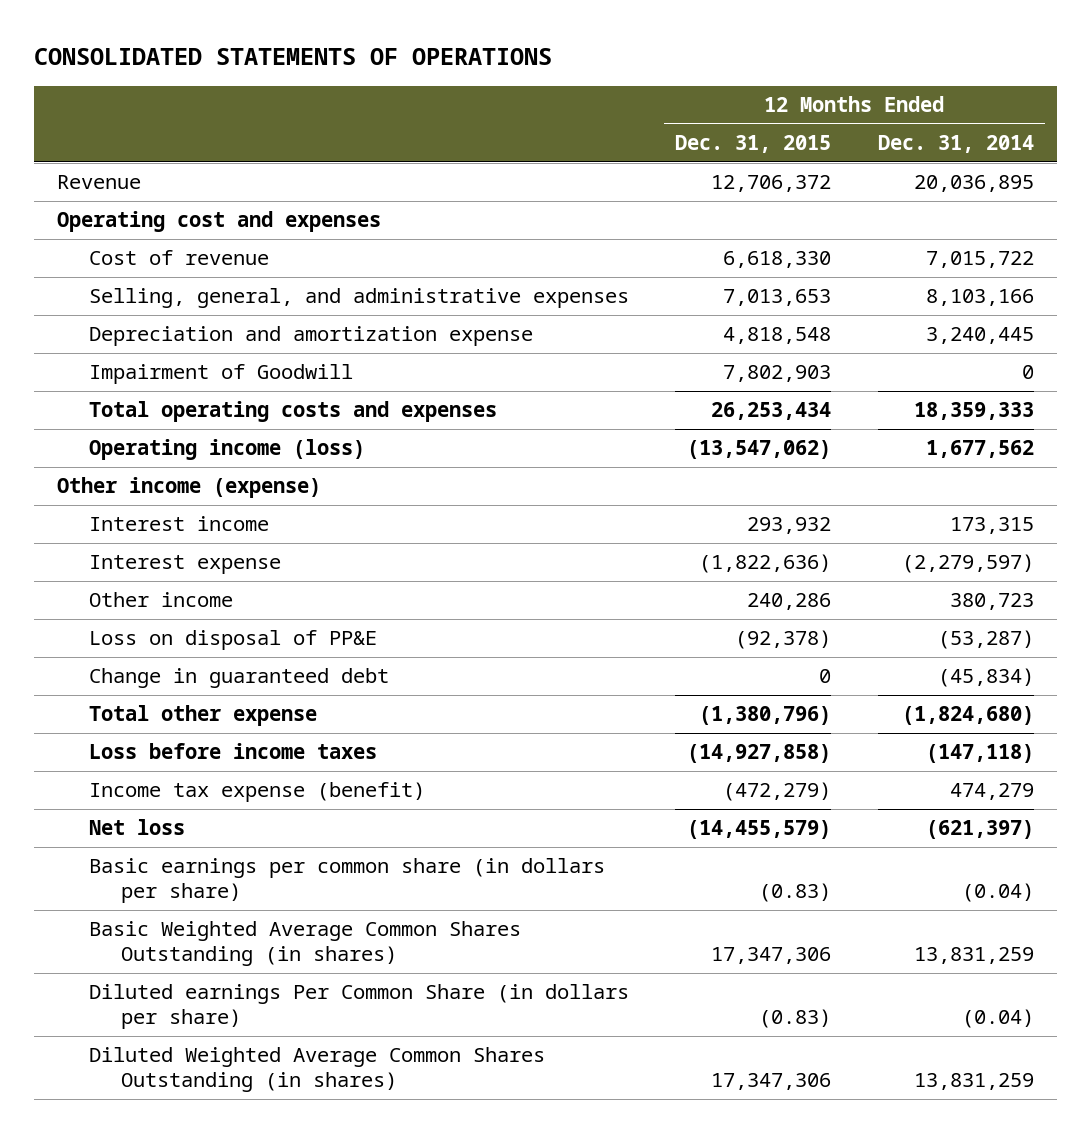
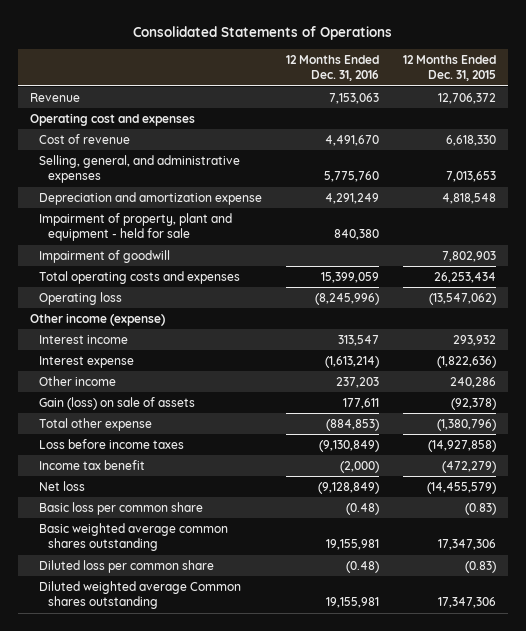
[33,48,552,66] CONSOLIDATED STATEMENTS OF OPERATIONS -> [133,25,393,40] Consolidated Statements of Operations
[877,135,1034,154] Dec. 31, 2014 -> none
none -> [285,54,379,82] 12 Months Ended Dec. 31, 2016
none -> [38,212,232,242] Impairment of property, plant and equipment - held for sale
[88,364,353,385] Impairment of Goodwill -> [38,249,170,263] Impairment of goodwill
[88,439,365,461] Operating income (loss) -> [38,291,122,305] Operating loss
[88,668,389,689] Change in guaranteed debt -> none
[88,630,377,651] Loss on disposal of PP&E -> [38,396,195,410] Gain (loss) on sale of assets
[88,782,425,803] Income tax expense (benefit) -> [38,459,145,470] Income tax benefit
[88,858,605,904] Basic earnings per common share (in dollars per share) -> [38,501,203,515] Basic loss per common share
[88,921,521,967] Basic Weighted Average Common Shares Outstanding (in shares) -> [38,522,228,552] Basic weighted average common shares outstanding
[88,984,629,1030] Diluted earnings Per Common Share (in dollars per share) -> [38,559,214,573] Diluted loss per common share
[88,1047,545,1093] Diluted Weighted Average Common Shares Outstanding (in shares) -> [38,580,241,610] Diluted weighted average Common shares outstanding

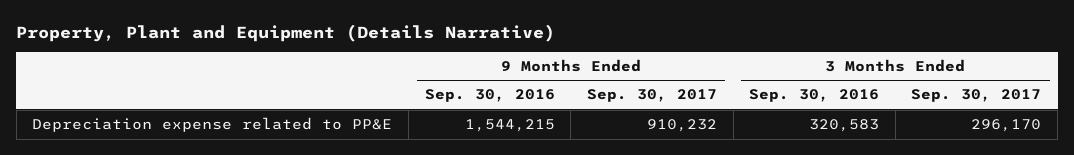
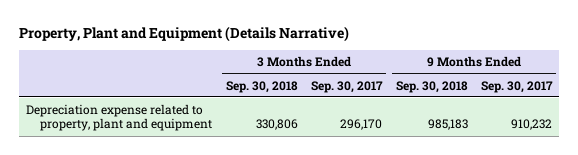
[424,89,555,103] Sep. 30, 2016 -> none
[749,89,880,103] Sep. 30, 2016 -> none
none -> [225,80,298,93] Sep. 30, 2018
none -> [395,80,468,93] Sep. 30, 2018
[32,117,393,133] Depreciation expense related to PP&E -> [25,104,213,132] Depreciation expense related to property, plant and equipment

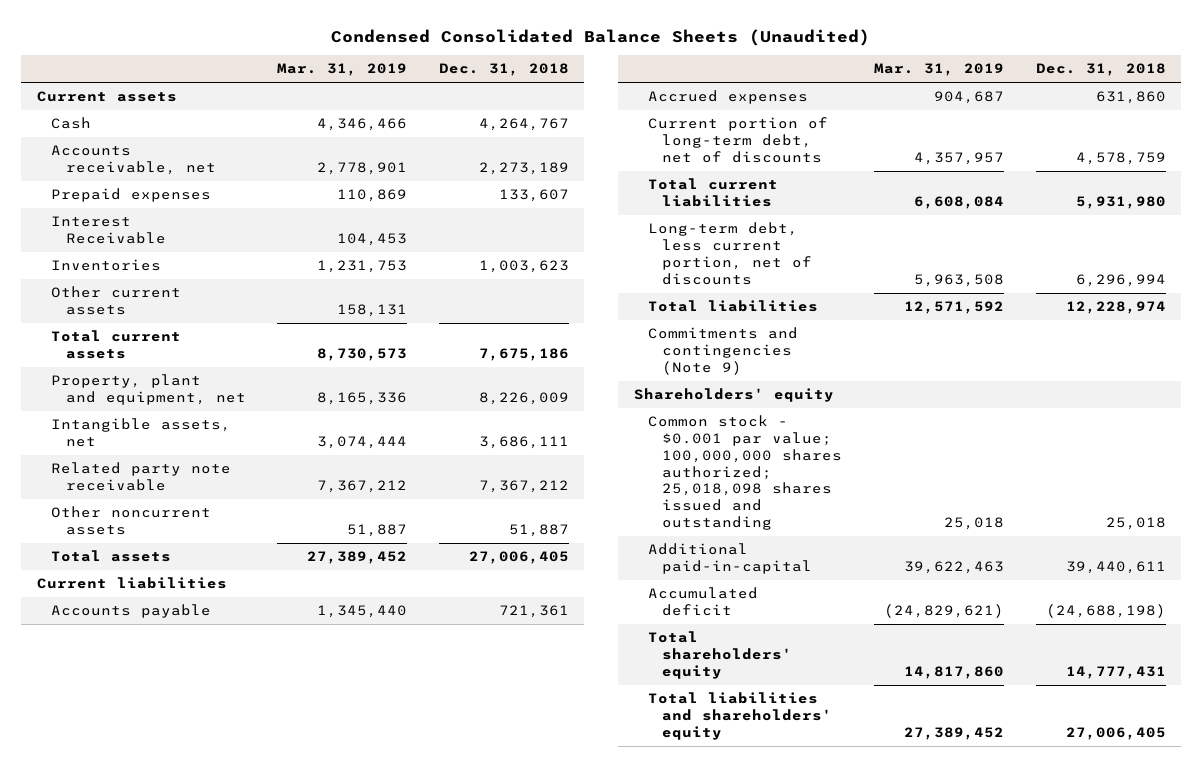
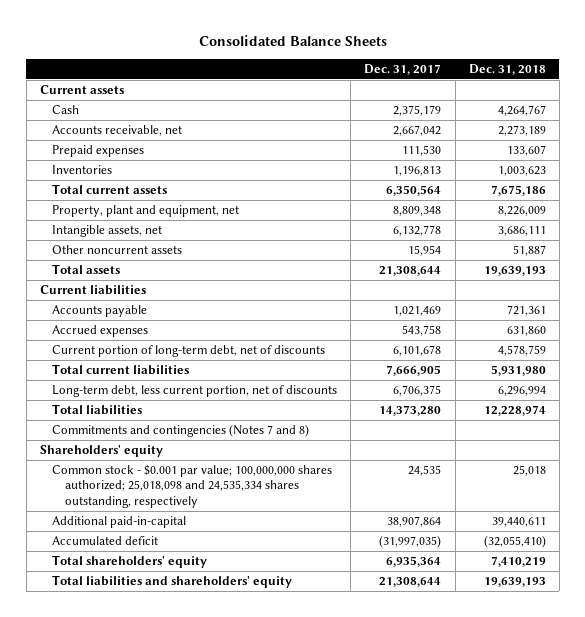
[331,28,871,46] Condensed Consolidated Balance Sheets (Unaudited) -> [198,35,387,47] Consolidated Balance Sheets
[277,63,408,77] Mar. 31, 2019 -> none
none -> [364,64,442,76] Dec. 31, 2017
[51,216,166,245] Interest Receivable -> none
[51,286,182,316] Other current assets -> none
[51,462,232,492] Related party note receivable -> none
[468,551,569,565] 27,006,405 -> [483,266,546,277] 19,639,193
[647,327,798,375] Commitments and contingencies (Note 9) -> [52,424,310,438] Commitments and contingencies (Notes 7 and 8)
[647,415,843,530] Common stock - $0.001 par value; 100,000,000 shares authorized; 25,018,098 shares issued and outstanding -> [52,465,333,508] Common stock - $0.001 par value; 100,000,000 shares authorized; 25,018,098 and 24,535,334 shares outstanding, respectively
[1045,604,1166,619] (24,688,198) -> [483,535,546,549] (32,055,410)
[1065,665,1166,679] 14,777,431 -> [490,556,546,568] 7,410,219
[1065,726,1166,740] 27,006,405 -> [483,577,546,588] 19,639,193

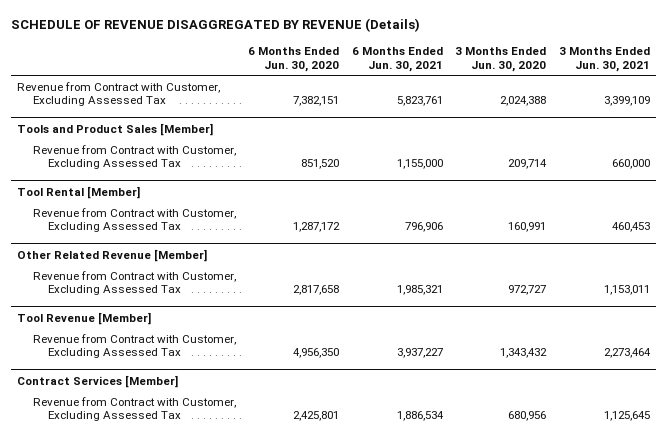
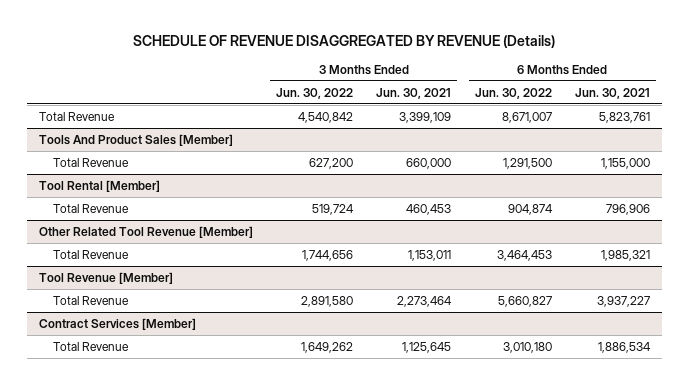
[248,47,340,72] 6 Months Ended Jun. 30, 2020 -> none
[455,47,547,72] 3 Months Ended Jun. 30, 2020 -> none
none -> [275,87,353,99] Jun. 30, 2022
none -> [474,87,552,99] Jun. 30, 2022
[17,81,221,107] Revenue from Contract with Customer, Excluding Assessed Tax -> [38,111,115,121] Total Revenue
[17,122,214,136] Tools and Product Sales [Member] -> [38,133,233,146] Tools And Product Sales [Member]
[32,144,236,170] Revenue from Contract with Customer, Excluding Assessed Tax -> [52,157,129,167] Total Revenue
[32,207,236,233] Revenue from Contract with Customer, Excluding Assessed Tax -> [52,203,129,213] Total Revenue
[17,248,208,262] Other Related Revenue [Member] -> [38,225,253,238] Other Related Tool Revenue [Member]
[32,270,236,296] Revenue from Contract with Customer, Excluding Assessed Tax -> [52,249,129,259] Total Revenue
[32,333,236,359] Revenue from Contract with Customer, Excluding Assessed Tax -> [52,295,129,305] Total Revenue
[32,396,236,422] Revenue from Contract with Customer, Excluding Assessed Tax -> [52,341,129,351] Total Revenue

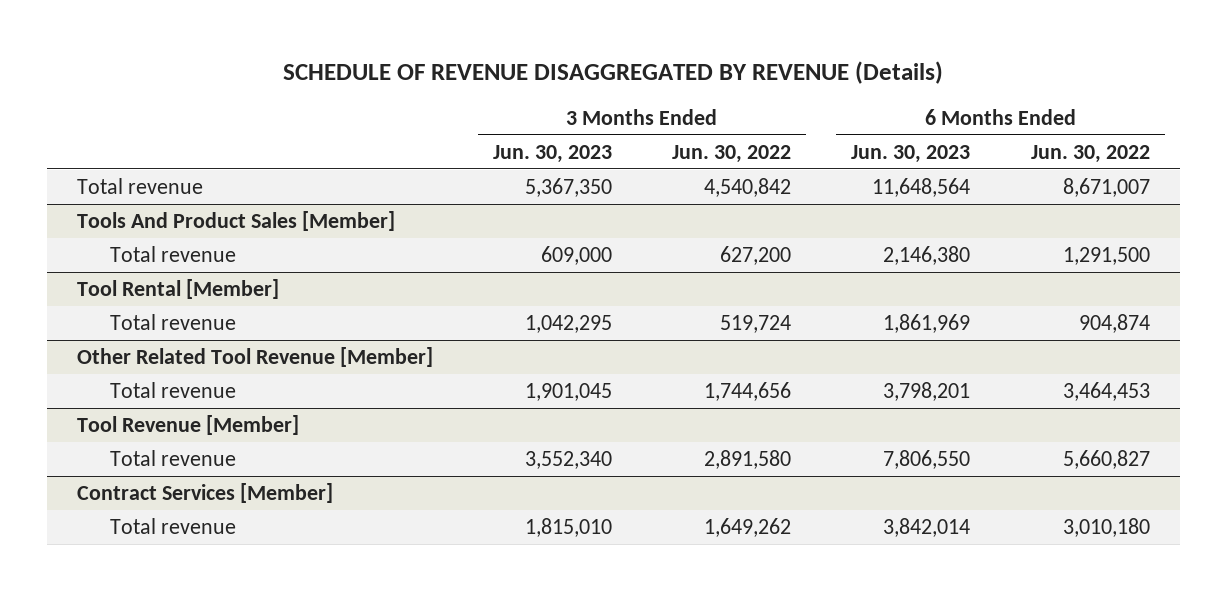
[376,87,452,99] Jun. 30, 2021 -> none
[574,87,650,99] Jun. 30, 2021 -> none
none -> [492,144,612,163] Jun. 30, 2023
none -> [851,144,971,163] Jun. 30, 2023
[38,111,115,121] Total Revenue -> [76,177,203,194] Total revenue
[52,157,129,167] Total Revenue -> [110,245,237,262] Total revenue
[52,203,129,213] Total Revenue -> [110,313,237,330] Total revenue
[52,249,129,259] Total Revenue -> [110,381,237,398] Total revenue
[52,295,129,305] Total Revenue -> [110,449,237,466] Total revenue
[52,341,129,351] Total Revenue -> [110,517,237,534] Total revenue

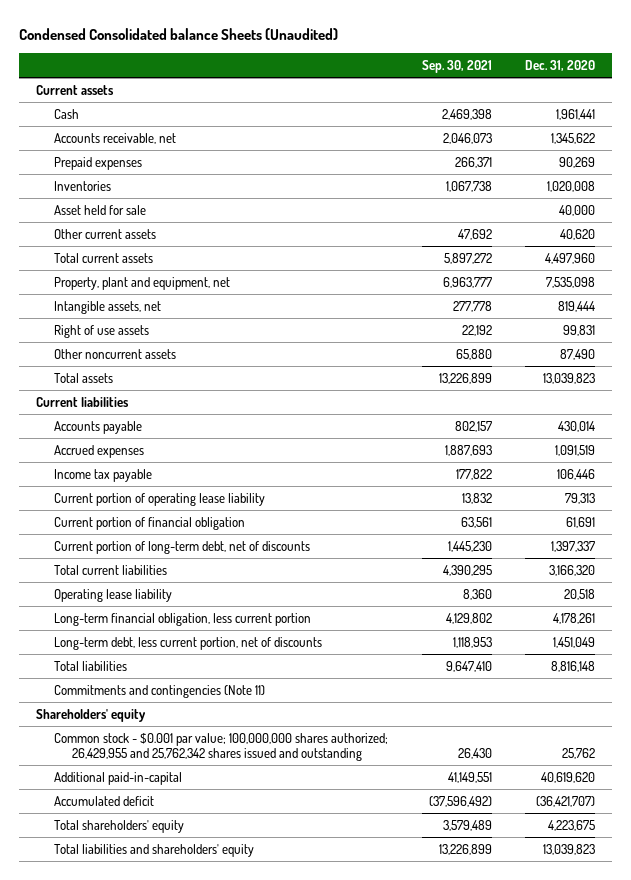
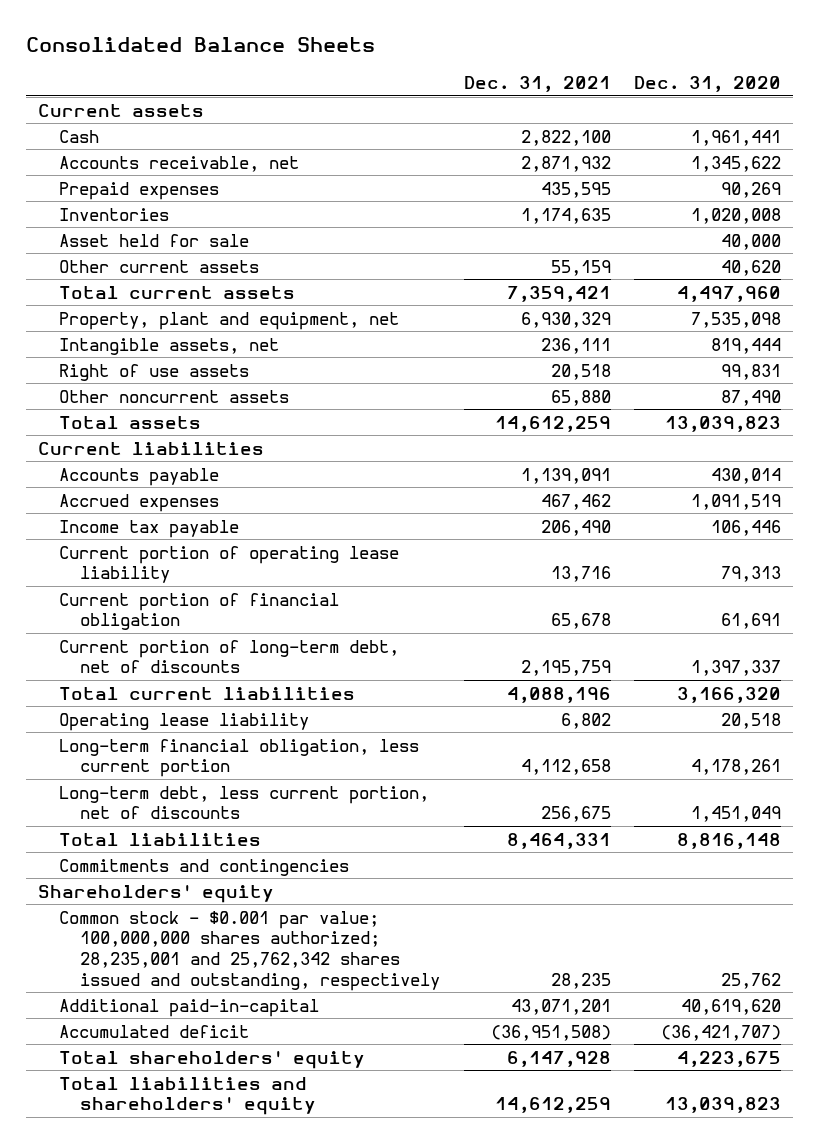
[19,28,339,41] Condensed Consolidated balance Sheets (Unaudited) -> [26,37,376,53] Consolidated Balance Sheets
[421,60,492,74] Sep. 30, 2021 -> none
none -> [463,75,611,92] Dec. 31, 2021
[54,684,266,698] Commitments and contingencies (Note 11) -> [58,858,349,876] Commitments and contingencies
[54,732,389,762] Common stock - $0.001 par value; 100,000,000 shares authorized; 26,429,955 and 25,762,342 shares issued and outstanding -> [58,910,440,991] Common stock - $0.001 par value; 100,000,000 shares authorized; 28,235,001 and 25,762,342 shares issued and outstanding, respectively

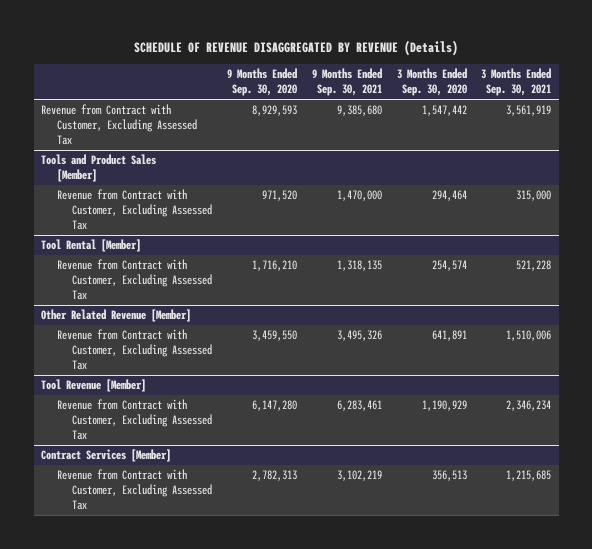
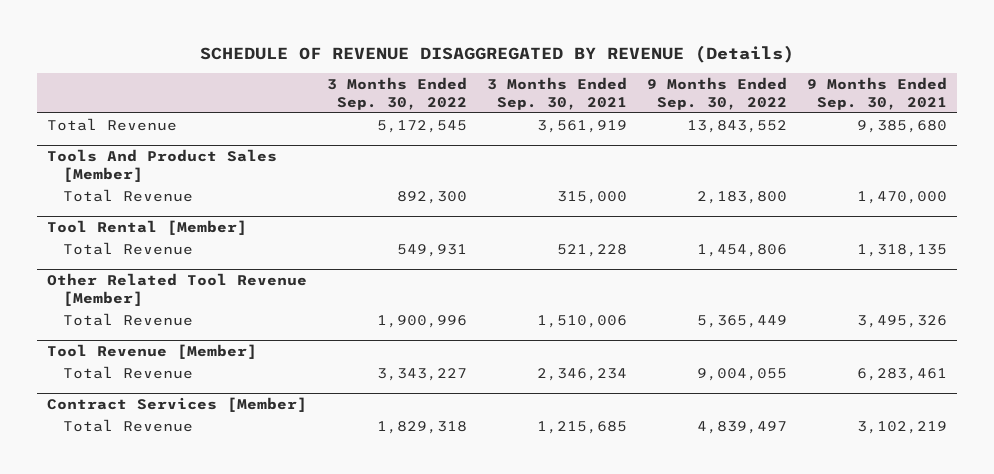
[227,68,298,97] 9 Months Ended Sep. 30, 2020 -> none
[396,68,467,97] 3 Months Ended Sep. 30, 2020 -> none
none -> [327,76,468,110] 3 Months Ended Sep. 30, 2022
none -> [647,76,788,110] 9 Months Ended Sep. 30, 2022
[41,104,197,146] Revenue from Contract with Customer, Excluding Assessed Tax -> [47,117,178,131] Total Revenue
[41,154,157,183] Tools and Product Sales [Member] -> [47,148,278,182] Tools And Product Sales [Member]
[56,189,213,231] Revenue from Contract with Customer, Excluding Assessed Tax -> [62,188,193,202] Total Revenue
[56,259,213,301] Revenue from Contract with Customer, Excluding Assessed Tax -> [62,241,193,255] Total Revenue
[41,309,192,323] Other Related Revenue [Member] -> [47,272,308,306] Other Related Tool Revenue [Member]
[56,329,213,371] Revenue from Contract with Customer, Excluding Assessed Tax -> [62,312,193,326] Total Revenue
[56,399,213,441] Revenue from Contract with Customer, Excluding Assessed Tax -> [62,365,193,379] Total Revenue
[56,469,213,511] Revenue from Contract with Customer, Excluding Assessed Tax -> [62,418,193,432] Total Revenue

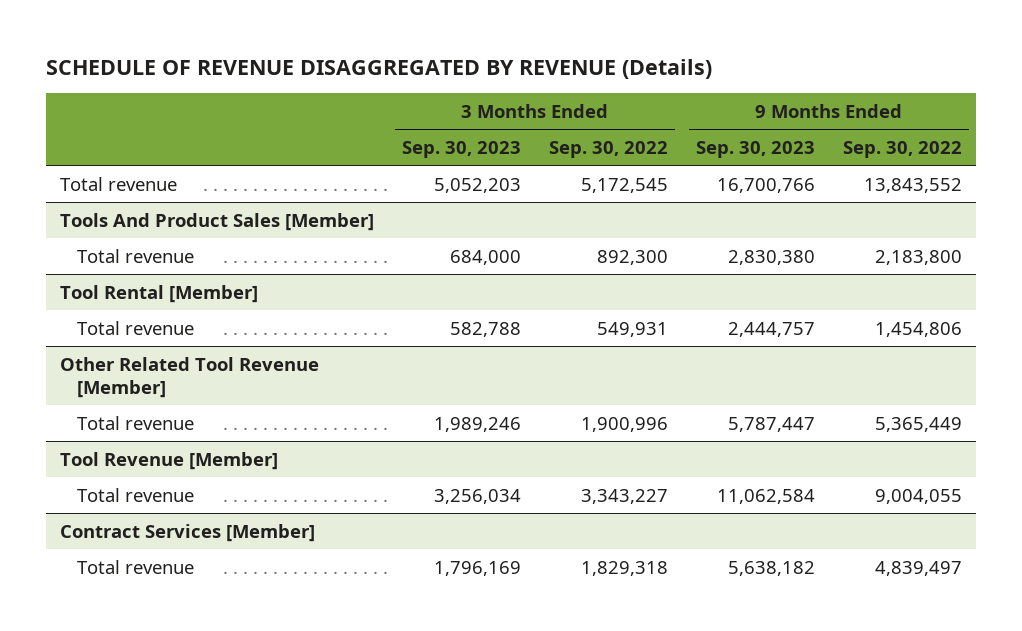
[487,76,628,110] 3 Months Ended Sep. 30, 2021 -> none
[807,76,948,110] 9 Months Ended Sep. 30, 2021 -> none
none -> [401,141,521,159] Sep. 30, 2023
none -> [695,141,815,159] Sep. 30, 2023
[47,117,178,131] Total Revenue -> [59,176,177,191] Total revenue
[62,188,193,202] Total Revenue -> [77,248,195,263] Total revenue
[62,241,193,255] Total Revenue -> [77,320,195,335] Total revenue
[62,312,193,326] Total Revenue -> [77,415,195,430] Total revenue
[62,365,193,379] Total Revenue -> [77,487,195,502] Total revenue
[62,418,193,432] Total Revenue -> [77,559,195,574] Total revenue

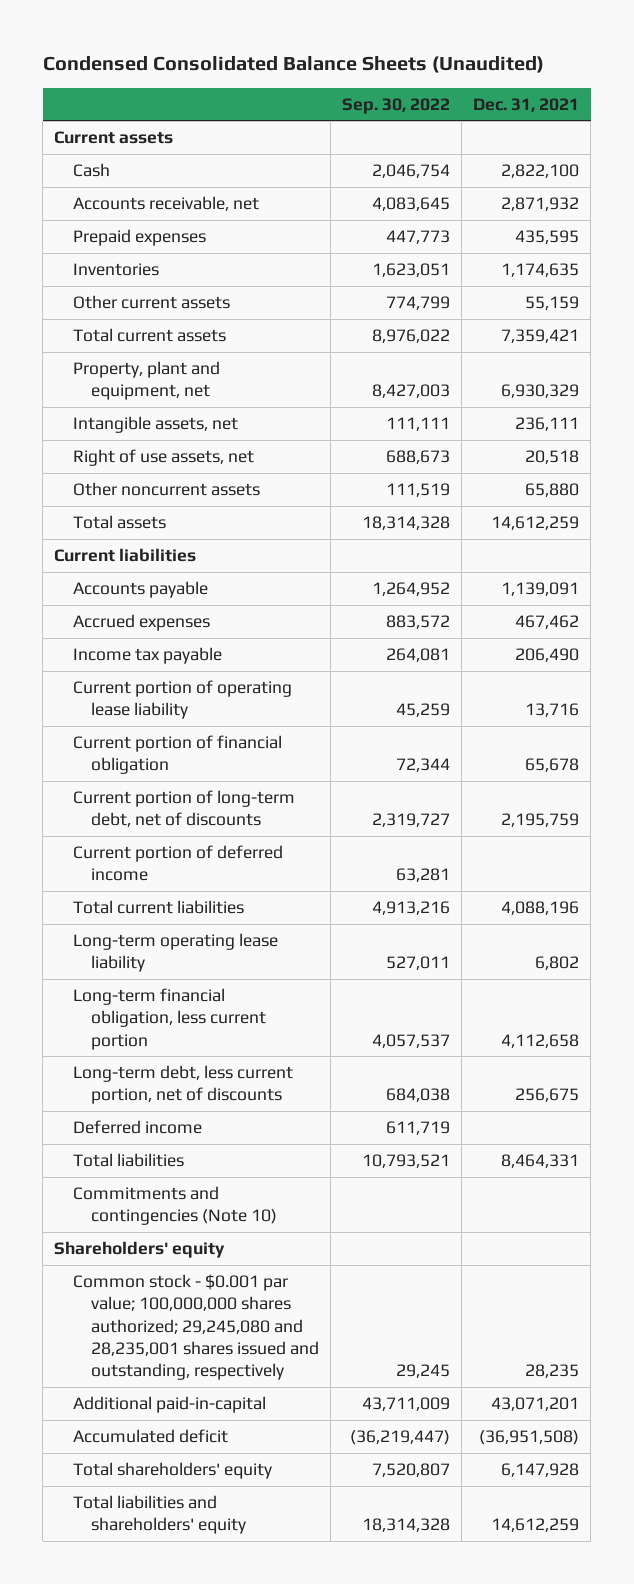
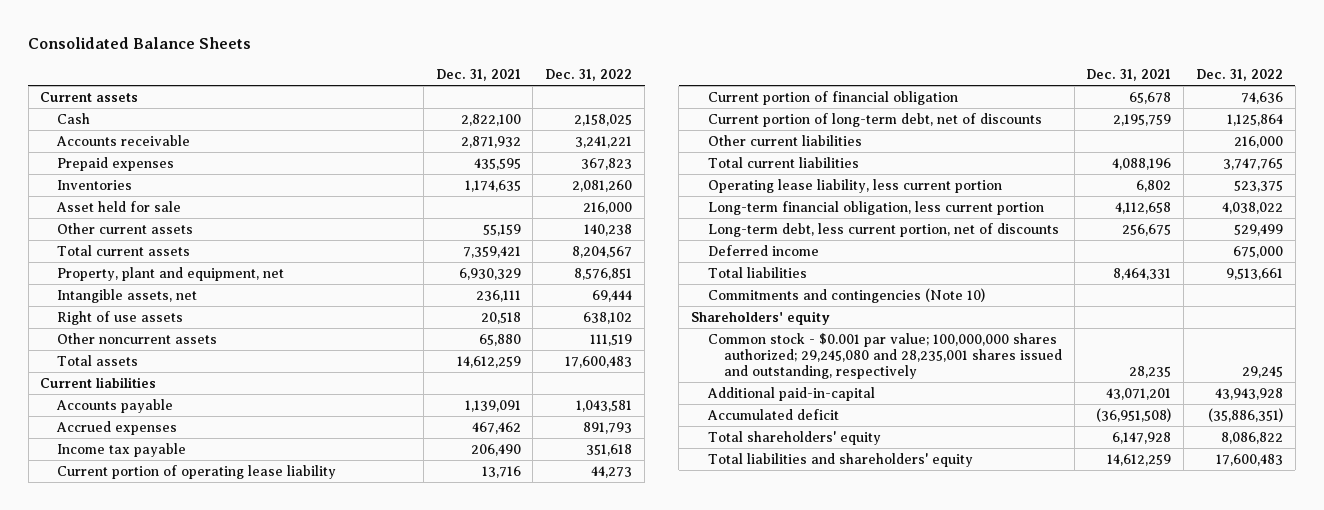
[42,56,544,74] Condensed Consolidated Balance Sheets (Unaudited) -> [28,37,252,50] Consolidated Balance Sheets
[342,97,451,114] Sep. 30, 2022 -> none
none -> [545,68,633,81] Dec. 31, 2022
[72,195,259,211] Accounts receivable, net -> [55,134,190,146] Accounts receivable
none -> [55,200,181,212] Asset held for sale
[72,448,254,466] Right of use assets, net -> [56,310,183,325] Right of use assets
[72,844,283,882] Current portion of deferred income -> none
none -> [707,134,862,146] Other current liabilities
[72,932,278,973] Long-term operating lease liability -> [707,178,1002,193] Operating lease liability, less current portion

